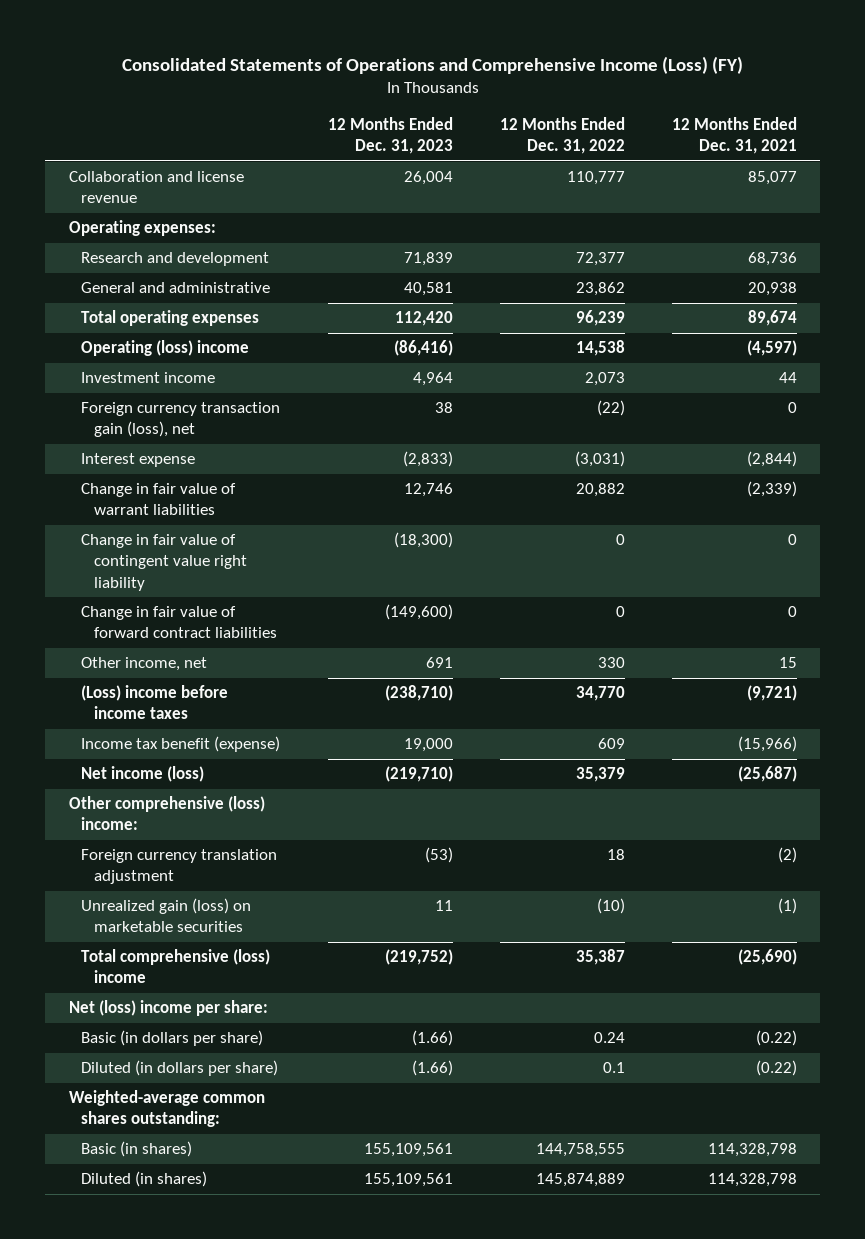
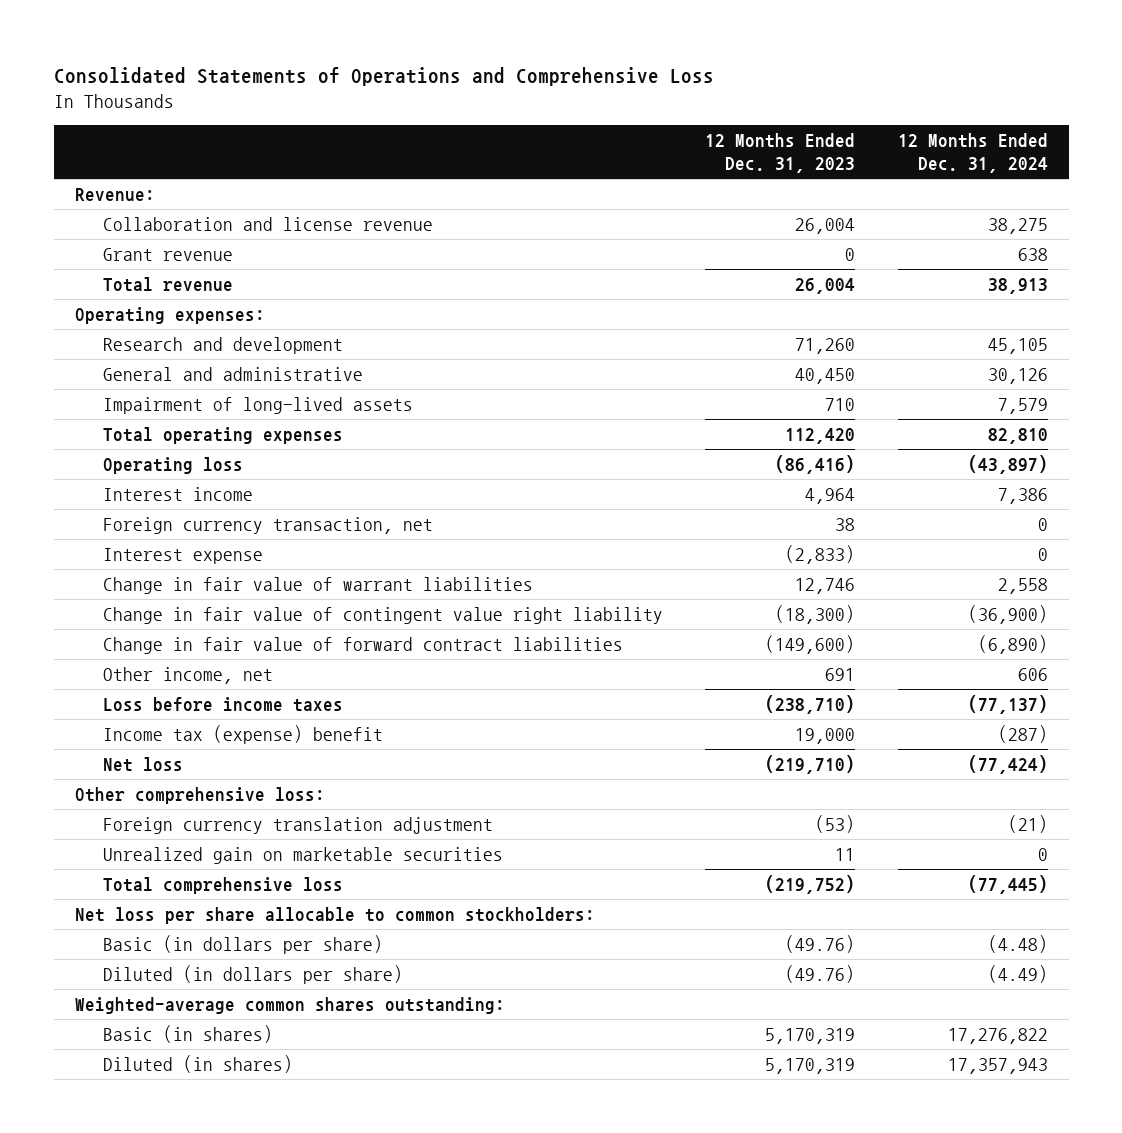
[121,55,743,74] Consolidated Statements of Operations and Comprehensive Income (Loss) (FY) -> [53,67,714,87] Consolidated Statements of Operations and Comprehensive Loss
[499,116,625,155] 12 Months Ended Dec. 31, 2022 -> none
[671,116,797,155] 12 Months Ended Dec. 31, 2021 -> none
none -> [897,133,1048,174] 12 Months Ended Dec. 31, 2024
none -> [74,187,155,201] Revenue:
none -> [102,247,233,261] Grant revenue
none -> [102,276,233,292] Total revenue
[403,252,453,267] 71,839 -> [795,337,856,354] 71,260
[403,282,453,297] 40,581 -> [795,367,856,384] 40,450
none -> [102,396,413,414] Impairment of long-lived assets
[81,340,250,357] Operating (loss) income -> [102,456,243,474] Operating loss
[81,372,216,384] Investment income -> [102,486,253,501] Interest income
[81,402,281,438] Foreign currency transaction gain (loss), net -> [102,516,433,534] Foreign currency transaction, net
[81,685,229,720] (Loss) income before income taxes -> [102,696,343,712] Loss before income taxes
[81,736,281,753] Income tax benefit (expense) -> [102,724,383,744] Income tax (expense) benefit
[81,766,205,783] Net income (loss) -> [102,756,183,772] Net loss
[68,796,265,831] Other comprehensive (loss) income: -> [74,786,325,804] Other comprehensive loss:
[81,898,252,933] Unrealized gain (loss) on marketable securities -> [102,846,503,864] Unrealized gain on marketable securities
[81,949,271,984] Total comprehensive (loss) income -> [102,876,343,894] Total comprehensive loss
[68,1000,268,1017] Net (loss) income per share: -> [74,906,595,924] Net loss per share allocable to common stockholders:
[411,1030,453,1047] (1.66) -> [785,934,856,953] (49.76)
[411,1060,453,1077] (1.66) -> [785,964,856,983] (49.76)
[363,1143,453,1158] 155,109,561 -> [765,1027,856,1044] 5,170,319
[363,1173,453,1188] 155,109,561 -> [765,1057,856,1074] 5,170,319

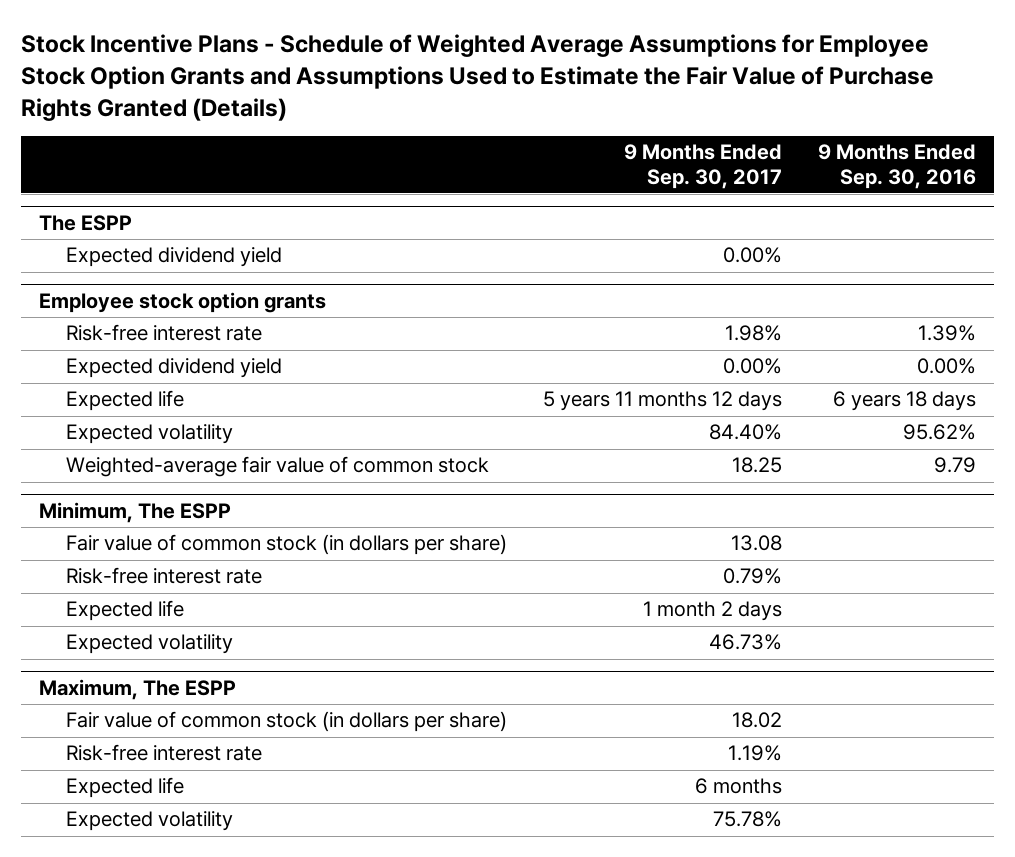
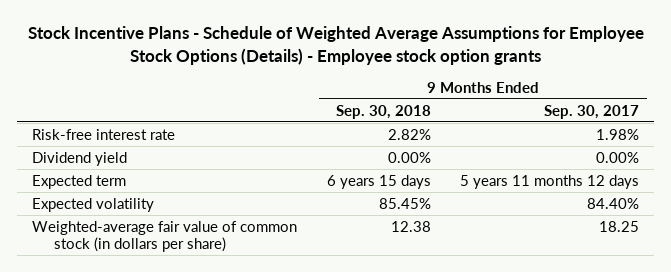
[20,34,934,121] Stock Incentive Plans - Schedule of Weighted Average Assumptions for Employee Stock Option Grants and Assumptions Used to Estimate the Fair Value of Purchase Rights Granted (Details) -> [27,26,644,65] Stock Incentive Plans - Schedule of Weighted Average Assumptions for Employee Stock Options (Details) - Employee stock option grants
[818,144,977,189] 9 Months Ended Sep. 30, 2016 -> none
none -> [335,104,431,119] Sep. 30, 2018
[39,214,133,231] The ESPP -> none
[65,247,282,268] Expected dividend yield -> none
[39,291,327,313] Employee stock option grants -> none
[65,358,282,379] Expected dividend yield -> [31,151,127,166] Dividend yield
[65,390,184,412] Expected life -> [31,174,126,189] Expected term
[39,501,232,523] Minimum, The ESPP -> none
[65,534,507,556] Fair value of common stock (in dollars per share) -> none
[65,567,262,585] Risk-free interest rate -> none
[65,600,184,622] Expected life -> none
[65,634,233,655] Expected volatility -> none
[39,678,237,700] Maximum, The ESPP -> none
[65,711,507,733] Fair value of common stock (in dollars per share) -> none
[65,744,262,762] Risk-free interest rate -> none
[65,777,184,799] Expected life -> none
[65,811,233,832] Expected volatility -> none
[65,456,489,478] Weighted-average fair value of common stock -> [31,220,297,252] Weighted-average fair value of common stock (in dollars per share)

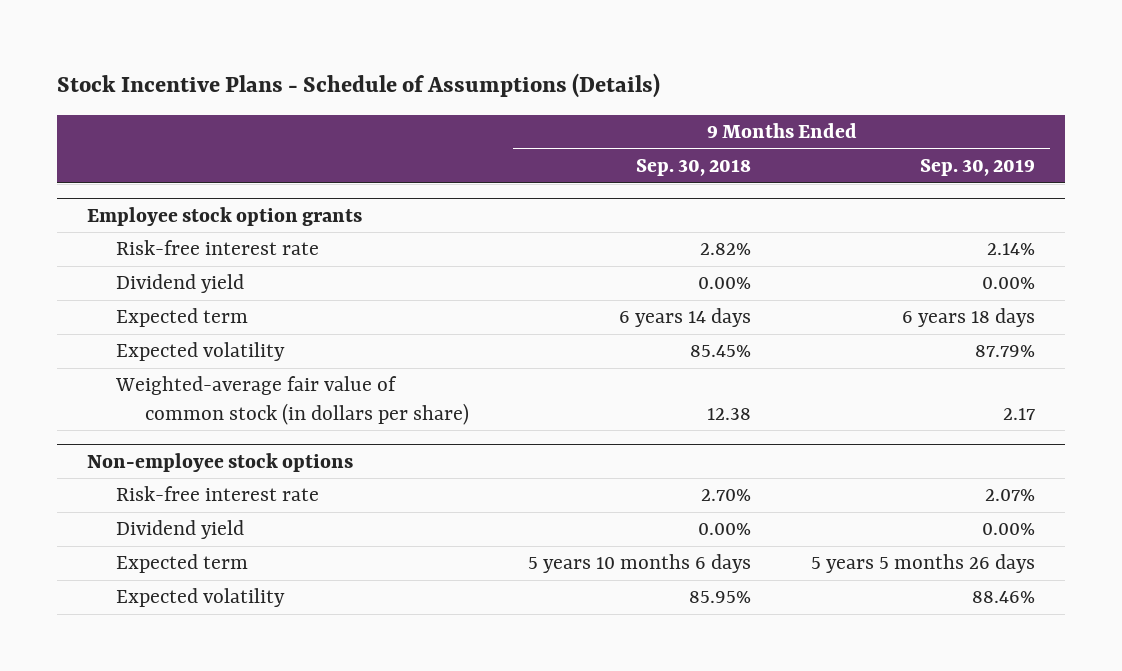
[27,26,644,65] Stock Incentive Plans - Schedule of Weighted Average Assumptions for Employee Stock Options (Details) - Employee stock option grants -> [57,73,661,99] Stock Incentive Plans - Schedule of Assumptions (Details)
[544,104,640,119] Sep. 30, 2017 -> none
none -> [920,159,1036,177] Sep. 30, 2019
none -> [87,206,363,226] Employee stock option grants
[326,174,431,189] 6 years 15 days -> [619,308,752,328] 6 years 14 days
none -> [87,452,354,472] Non-employee stock options
none -> [115,486,319,502] Risk-free interest rate
none -> [115,520,244,540] Dividend yield
none -> [115,554,248,574] Expected term
none -> [115,588,285,608] Expected volatility

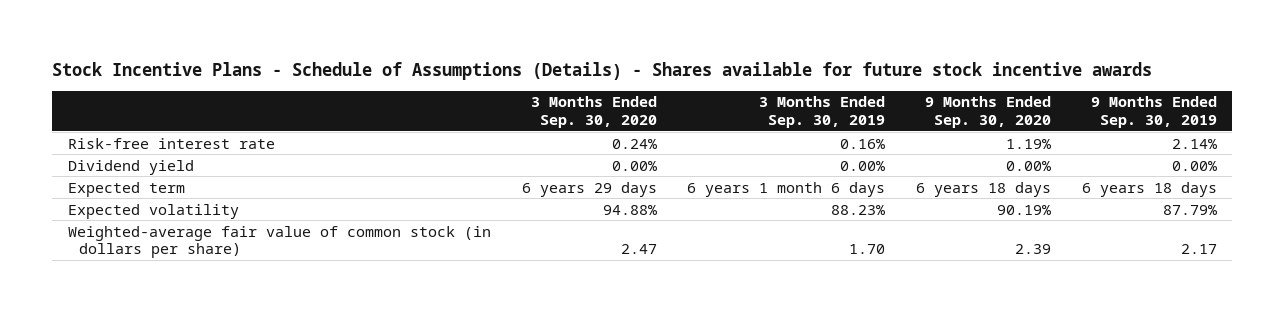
[57,73,661,99] Stock Incentive Plans - Schedule of Assumptions (Details) -> [52,61,1153,80] Stock Incentive Plans - Schedule of Assumptions (Details) - Shares available for future stock incentive awards
[636,159,752,177] Sep. 30, 2018 -> none
none -> [530,96,657,129] 3 Months Ended Sep. 30, 2020
none -> [759,96,886,129] 3 Months Ended Sep. 30, 2019
none -> [925,96,1052,129] 9 Months Ended Sep. 30, 2020
[87,206,363,226] Employee stock option grants -> none
[87,452,354,472] Non-employee stock options -> none
[115,486,319,502] Risk-free interest rate -> none
[115,520,244,540] Dividend yield -> none
[115,554,248,574] Expected term -> none
[115,588,285,608] Expected volatility -> none

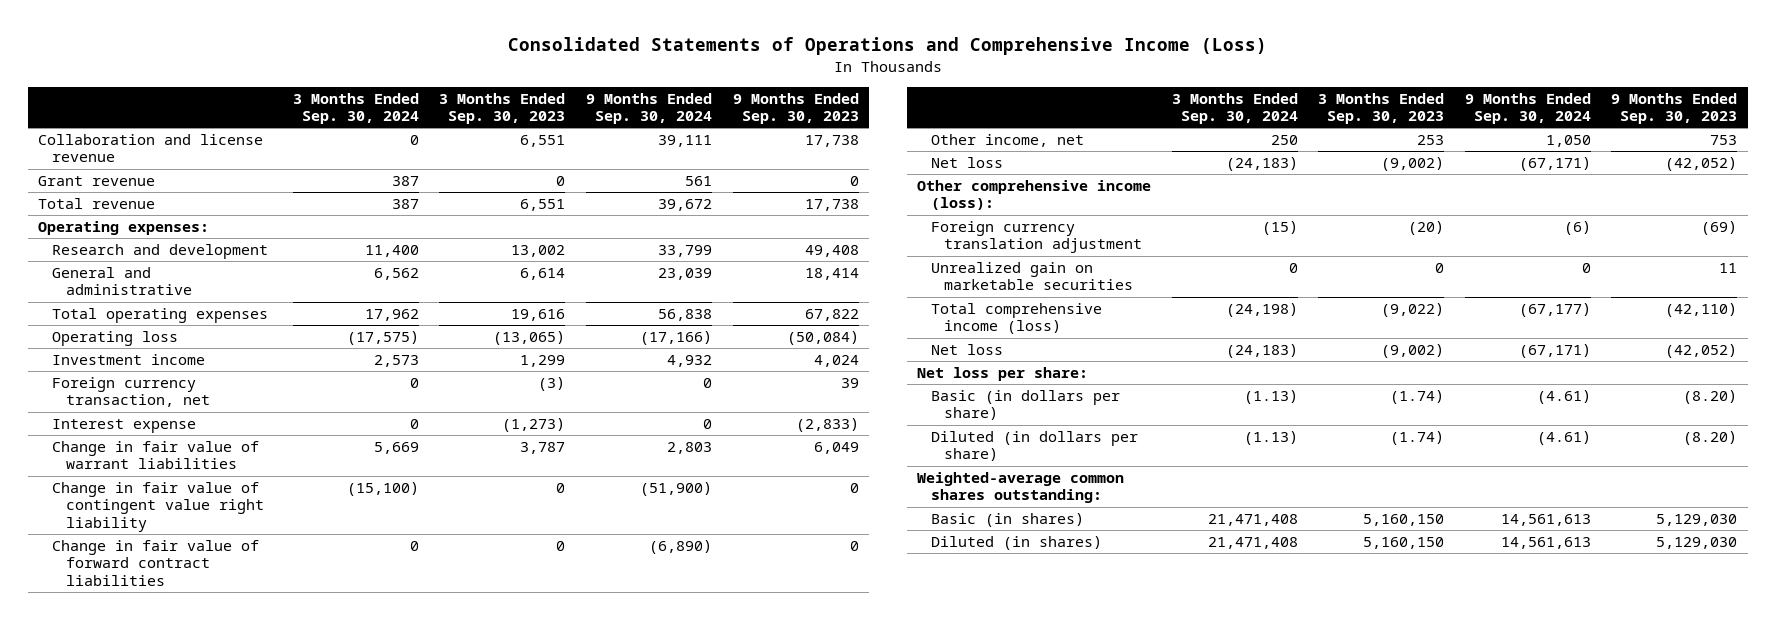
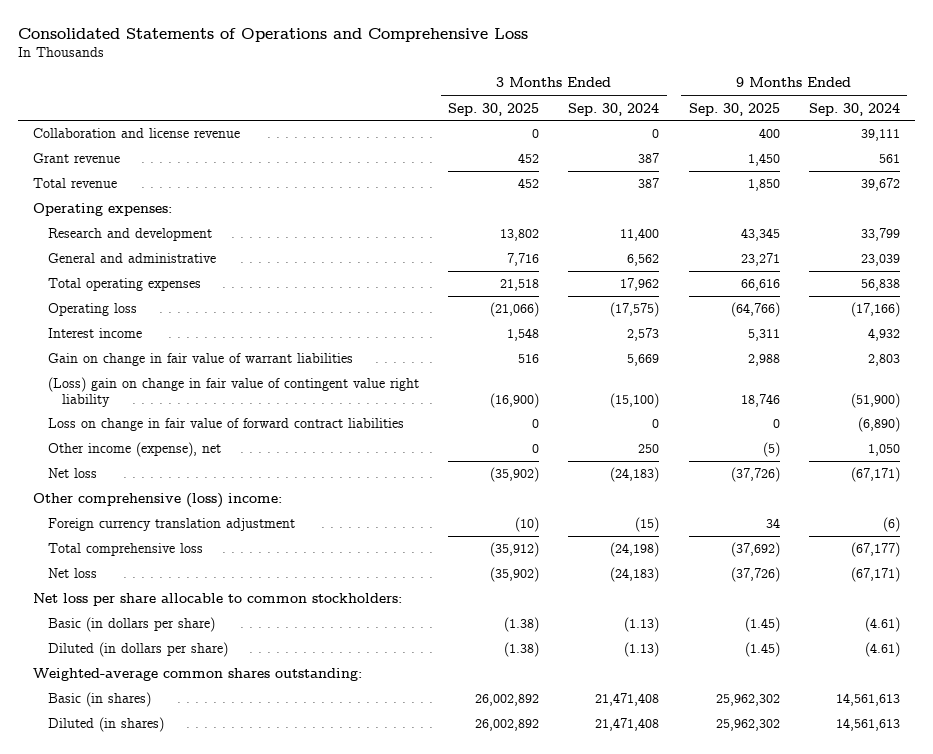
[507,37,1267,56] Consolidated Statements of Operations and Comprehensive Income (Loss) -> [18,27,529,42] Consolidated Statements of Operations and Comprehensive Loss
[439,92,566,124] 3 Months Ended Sep. 30, 2023 -> none
[732,92,859,124] 9 Months Ended Sep. 30, 2023 -> none
none -> [447,102,539,116] Sep. 30, 2025
none -> [688,102,780,116] Sep. 30, 2025
[51,377,210,408] Foreign currency transaction, net -> none
[51,419,196,434] Interest expense -> none
[51,354,205,366] Investment income -> [47,328,142,339] Interest income
[51,441,259,470] Change in fair value of warrant liabilities -> [47,353,353,367] Gain on change in fair value of warrant liabilities
[51,482,264,532] Change in fair value of contingent value right liability -> [47,377,419,407] (Loss) gain on change in fair value of contingent value right liability
[51,540,259,586] Change in fair value of forward contract liabilities -> [47,418,404,432] Loss on change in fair value of forward contract liabilities
[930,134,1084,148] Other income, net -> [47,442,221,458] Other income (expense), net
[916,180,1151,211] Other comprehensive income (loss): -> [32,493,282,509] Other comprehensive (loss) income:
[930,262,1134,291] Unrealized gain on marketable securities -> none
[930,303,1102,335] Total comprehensive income (loss) -> [47,543,203,557] Total comprehensive loss
[916,367,1088,382] Net loss per share: -> [32,593,402,607] Net loss per share allocable to common stockholders:

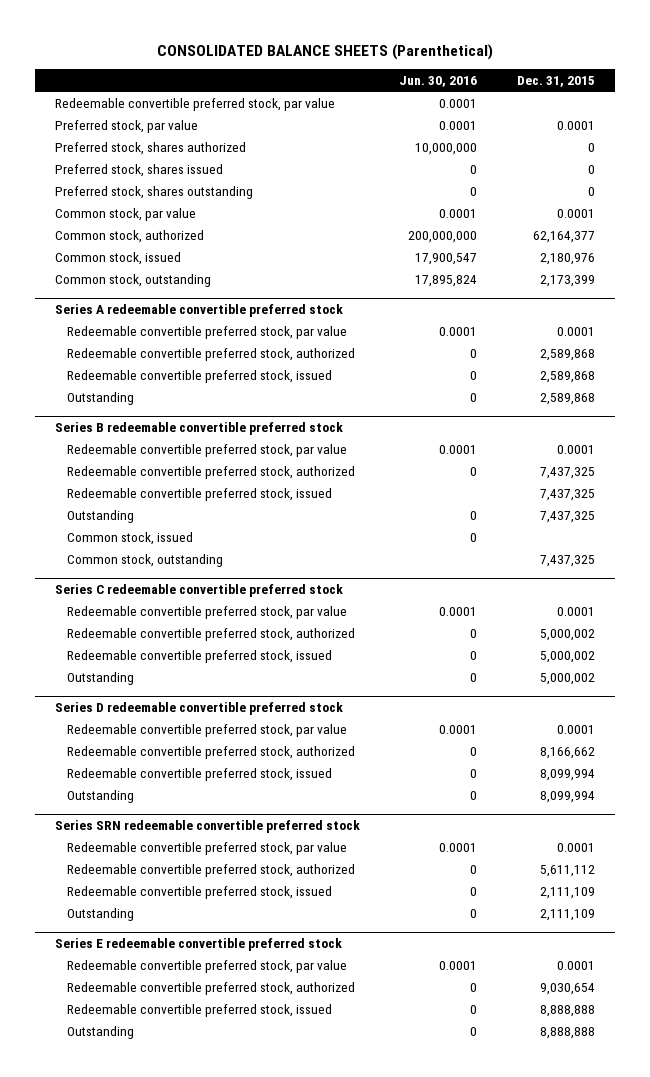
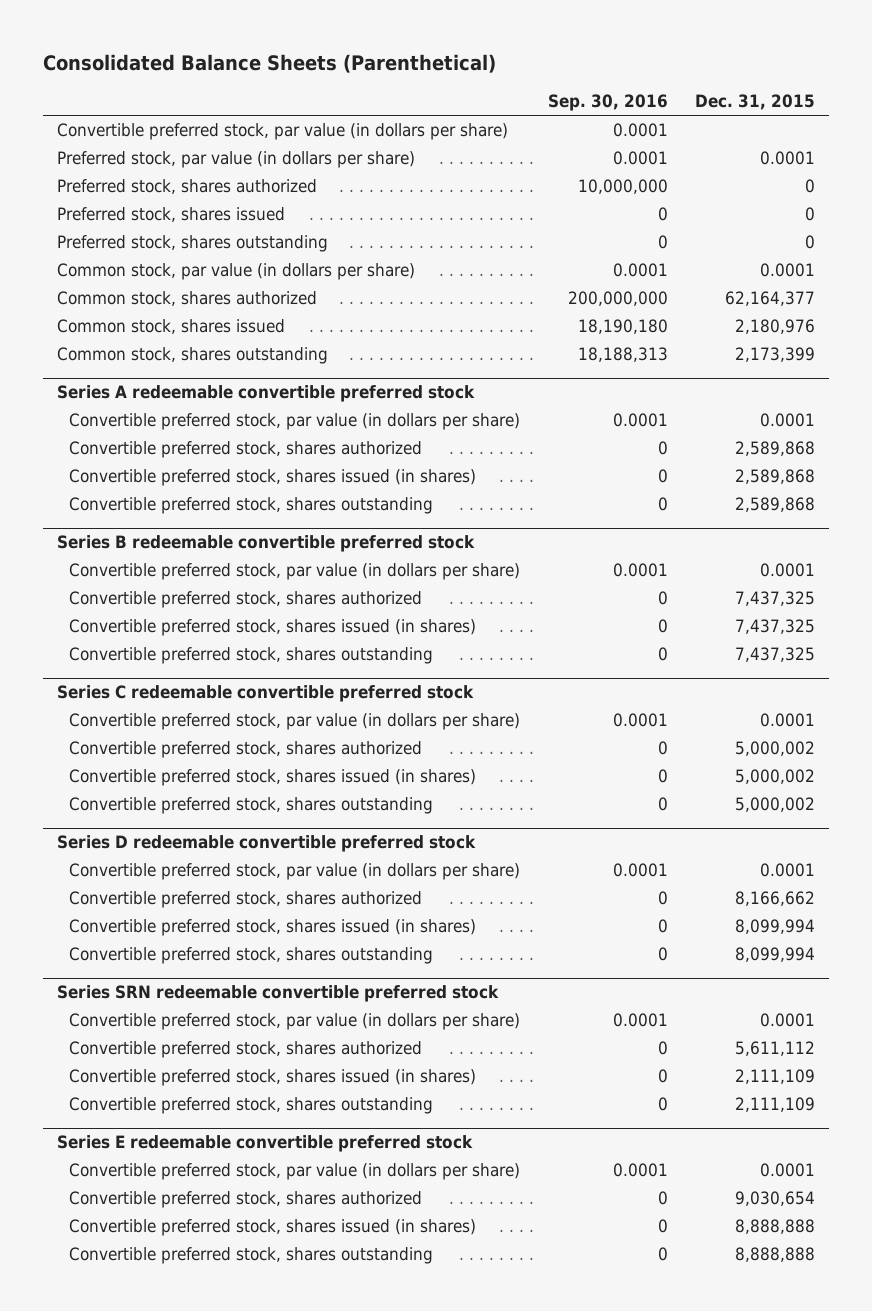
[156,43,493,60] CONSOLIDATED BALANCE SHEETS (Parenthetical) -> [43,53,497,73] Consolidated Balance Sheets (Parenthetical)
[399,76,478,88] Jun. 30, 2016 -> none
none -> [547,94,668,112] Sep. 30, 2016
[54,97,335,111] Redeemable convertible preferred stock, par value -> [56,123,508,141] Convertible preferred stock, par value (in dollars per share)
[54,119,198,133] Preferred stock, par value -> [56,151,415,169] Preferred stock, par value (in dollars per share)
[54,207,196,221] Common stock, par value -> [56,263,415,281] Common stock, par value (in dollars per share)
[54,229,204,243] Common stock, authorized -> [56,291,317,307] Common stock, shares authorized
[54,251,181,265] Common stock, issued -> [56,319,285,335] Common stock, shares issued
[54,273,211,287] Common stock, outstanding -> [56,347,328,365] Common stock, shares outstanding
[67,325,348,339] Redeemable convertible preferred stock, par value -> [69,413,521,431] Convertible preferred stock, par value (in dollars per share)
[67,347,356,361] Redeemable convertible preferred stock, authorized -> [69,441,423,459] Convertible preferred stock, shares authorized
[67,369,333,383] Redeemable convertible preferred stock, issued -> [69,469,477,487] Convertible preferred stock, shares issued (in shares)
[67,391,135,405] Outstanding -> [69,497,434,515] Convertible preferred stock, shares outstanding
[67,531,194,545] Common stock, issued -> none
[67,553,224,567] Common stock, outstanding -> none
[67,443,348,457] Redeemable convertible preferred stock, par value -> [69,563,521,581] Convertible preferred stock, par value (in dollars per share)
[67,465,356,479] Redeemable convertible preferred stock, authorized -> [69,591,423,609] Convertible preferred stock, shares authorized
[67,487,333,501] Redeemable convertible preferred stock, issued -> [69,619,477,637] Convertible preferred stock, shares issued (in shares)
[67,509,135,523] Outstanding -> [69,647,434,665] Convertible preferred stock, shares outstanding
[67,605,348,619] Redeemable convertible preferred stock, par value -> [69,713,521,731] Convertible preferred stock, par value (in dollars per share)
[67,627,356,641] Redeemable convertible preferred stock, authorized -> [69,741,423,759] Convertible preferred stock, shares authorized
[67,649,333,663] Redeemable convertible preferred stock, issued -> [69,769,477,787] Convertible preferred stock, shares issued (in shares)
[67,671,135,685] Outstanding -> [69,797,434,815] Convertible preferred stock, shares outstanding
[67,723,348,737] Redeemable convertible preferred stock, par value -> [69,863,521,881] Convertible preferred stock, par value (in dollars per share)
[67,745,356,759] Redeemable convertible preferred stock, authorized -> [69,891,423,909] Convertible preferred stock, shares authorized
[67,767,333,781] Redeemable convertible preferred stock, issued -> [69,919,477,937] Convertible preferred stock, shares issued (in shares)
[67,789,135,803] Outstanding -> [69,947,434,965] Convertible preferred stock, shares outstanding
[67,841,348,855] Redeemable convertible preferred stock, par value -> [69,1013,521,1031] Convertible preferred stock, par value (in dollars per share)
[67,863,356,877] Redeemable convertible preferred stock, authorized -> [69,1041,423,1059] Convertible preferred stock, shares authorized
[67,885,333,899] Redeemable convertible preferred stock, issued -> [69,1069,477,1087] Convertible preferred stock, shares issued (in shares)
[67,907,135,921] Outstanding -> [69,1097,434,1115] Convertible preferred stock, shares outstanding
[67,959,348,973] Redeemable convertible preferred stock, par value -> [69,1163,521,1181] Convertible preferred stock, par value (in dollars per share)
[67,981,356,995] Redeemable convertible preferred stock, authorized -> [69,1191,423,1209] Convertible preferred stock, shares authorized
[67,1003,333,1017] Redeemable convertible preferred stock, issued -> [69,1219,477,1237] Convertible preferred stock, shares issued (in shares)
[67,1025,135,1039] Outstanding -> [69,1247,434,1265] Convertible preferred stock, shares outstanding

